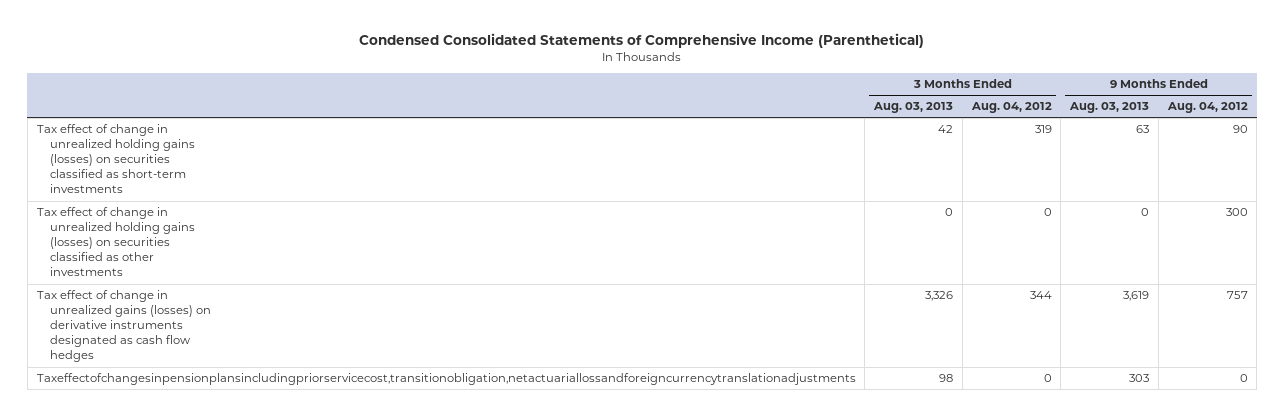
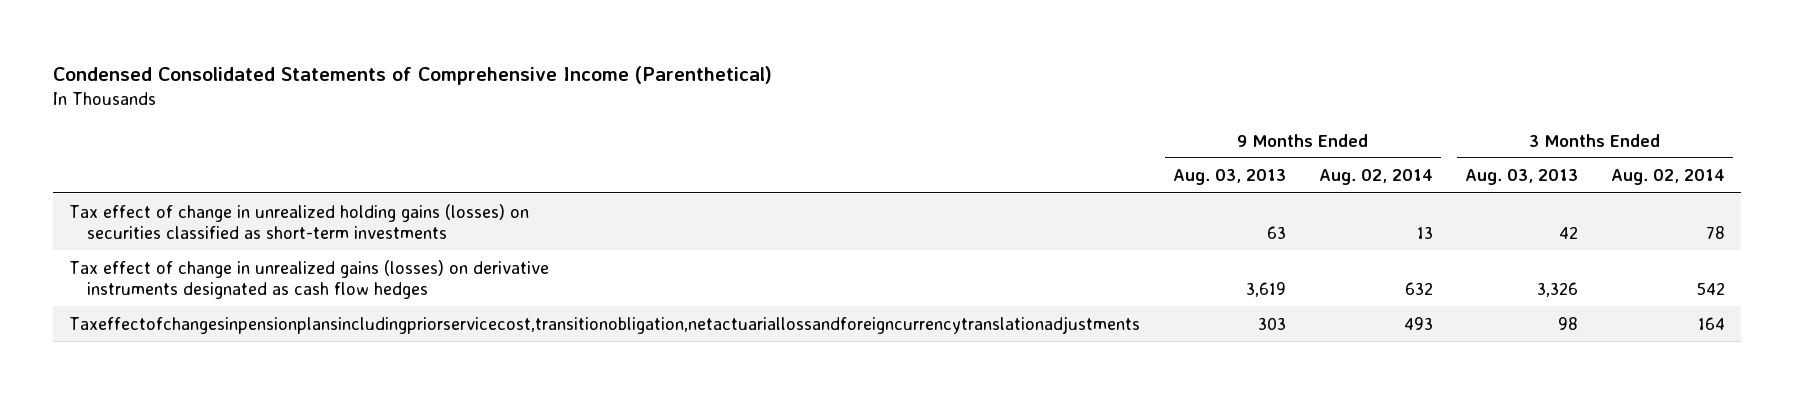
[970,102,1052,114] Aug. 04, 2012 -> none
[1166,102,1248,114] Aug. 04, 2012 -> none
none -> [1318,169,1433,186] Aug. 02, 2014
none -> [1610,169,1725,186] Aug. 02, 2014
[36,207,196,277] Tax effect of change in unrealized holding gains (losses) on securities classified as other investments -> none

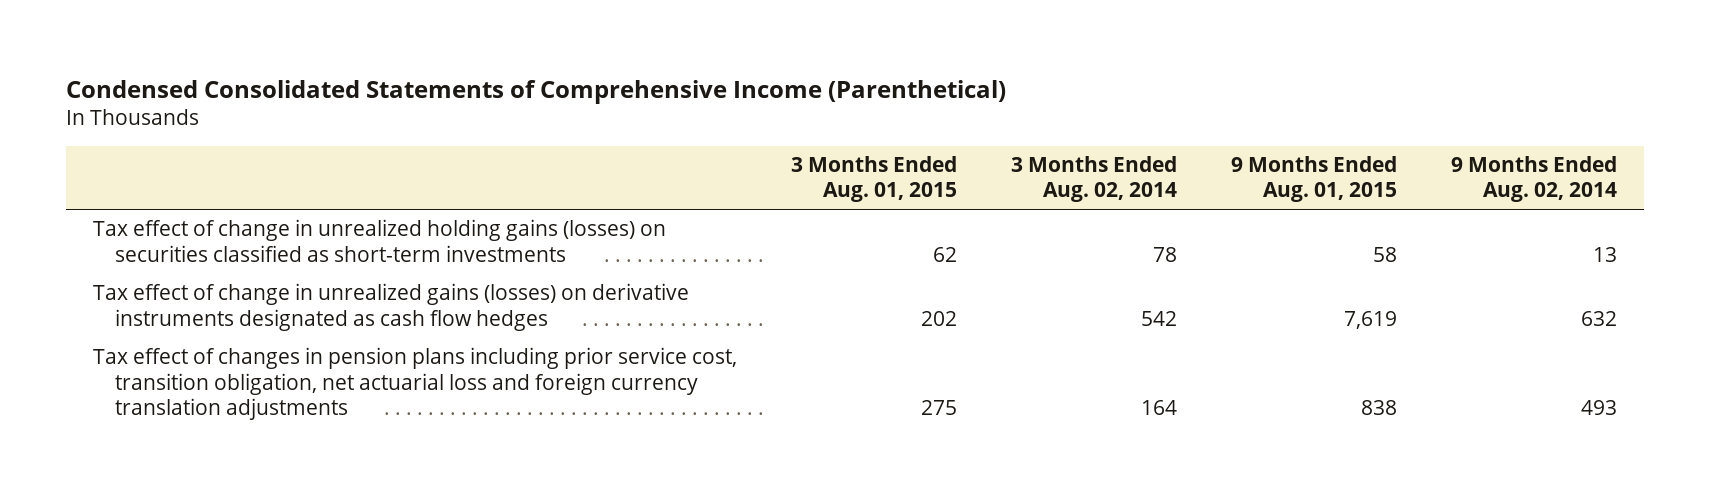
[1173,169,1287,186] Aug. 03, 2013 -> none
[1465,169,1579,186] Aug. 03, 2013 -> none
none -> [791,155,958,203] 3 Months Ended Aug. 01, 2015
none -> [1230,155,1397,203] 9 Months Ended Aug. 01, 2015
[69,315,1141,334] Taxeffectofchangesinpensionplansincludingpriorservicecost,transitionobligation,netactuariallossandforeigncurrencytranslationadjustments -> [93,347,738,421] Tax effect of changes in pension plans including prior service cost, transition obligation, net actuarial loss and foreign currency translation adjustments

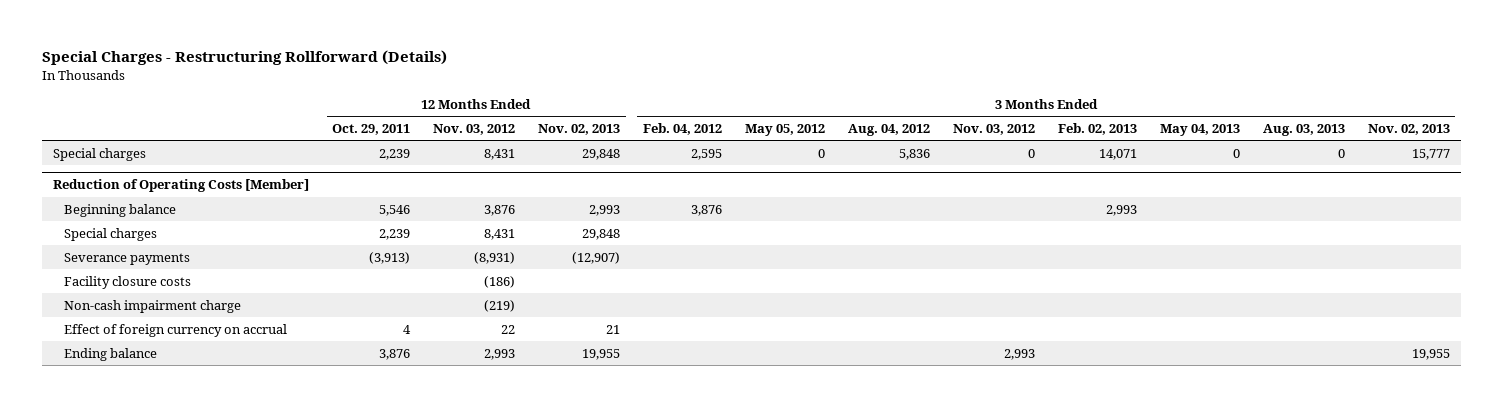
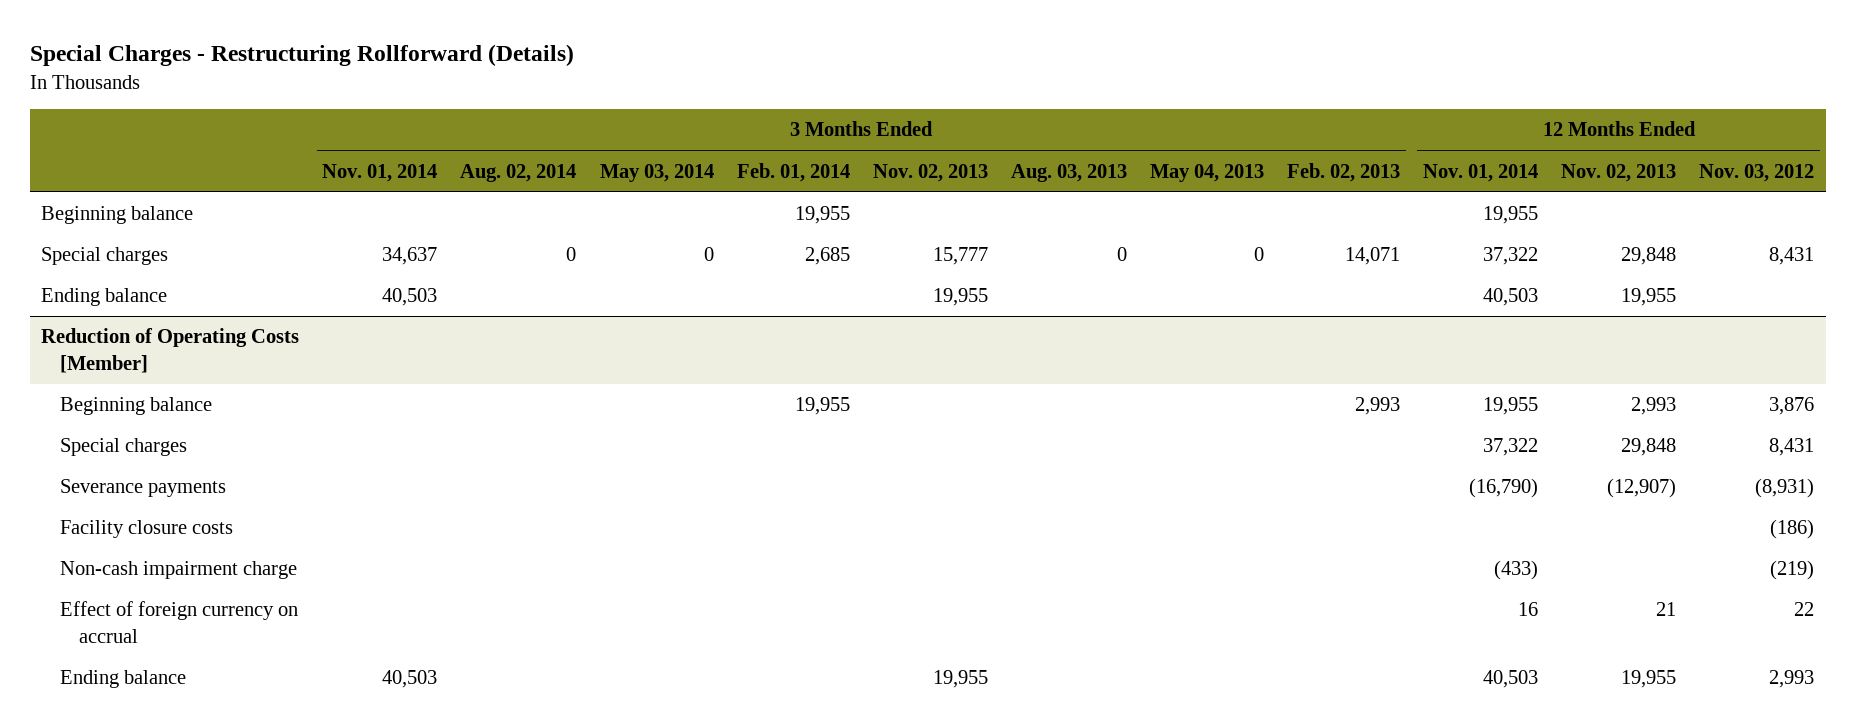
[332,124,411,136] Oct. 29, 2011 -> none
[643,123,723,136] Feb. 04, 2012 -> none
[745,124,826,137] May 05, 2012 -> none
[847,124,930,137] Aug. 04, 2012 -> none
[952,124,1035,136] Nov. 03, 2012 -> none
none -> [322,163,438,182] Nov. 01, 2014
none -> [460,163,577,182] Aug. 02, 2014
none -> [599,163,714,182] May 03, 2014
none -> [736,162,850,182] Feb. 01, 2014
none -> [1423,163,1539,182] Nov. 01, 2014
none -> [41,206,194,225] Beginning balance
none -> [41,288,168,307] Ending balance

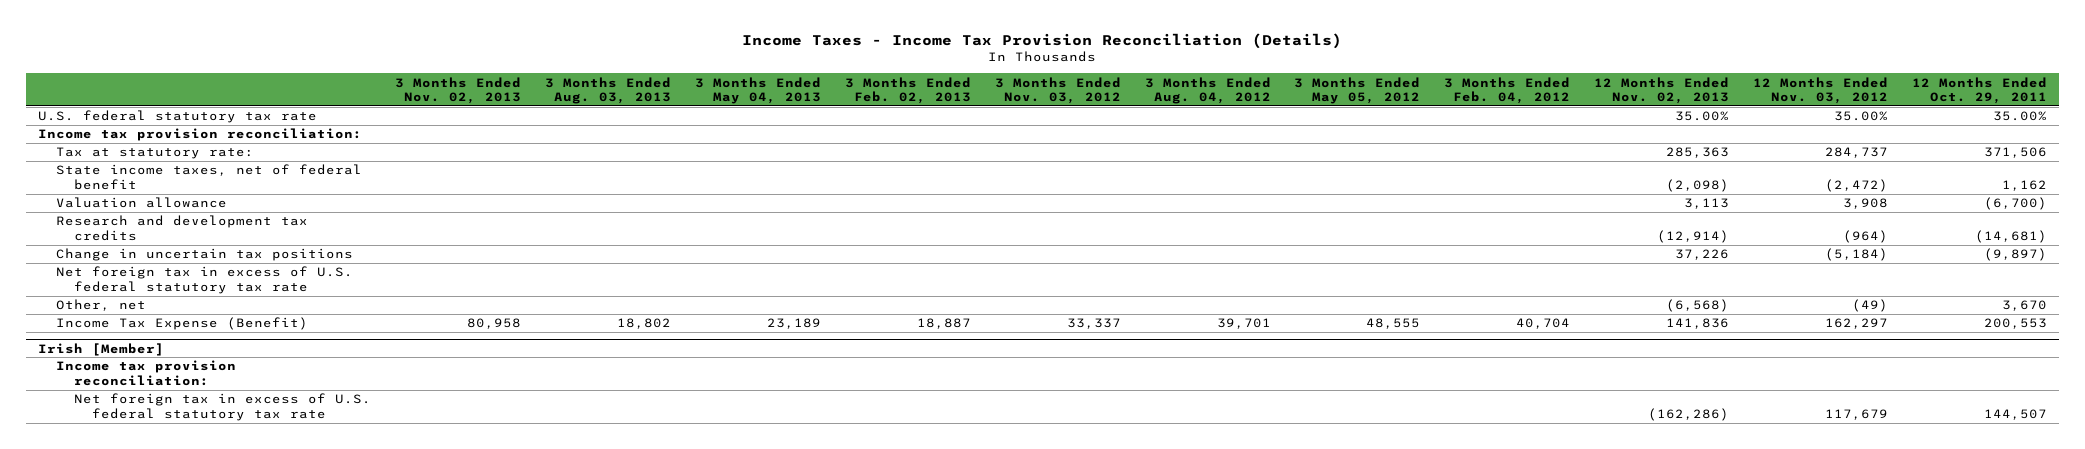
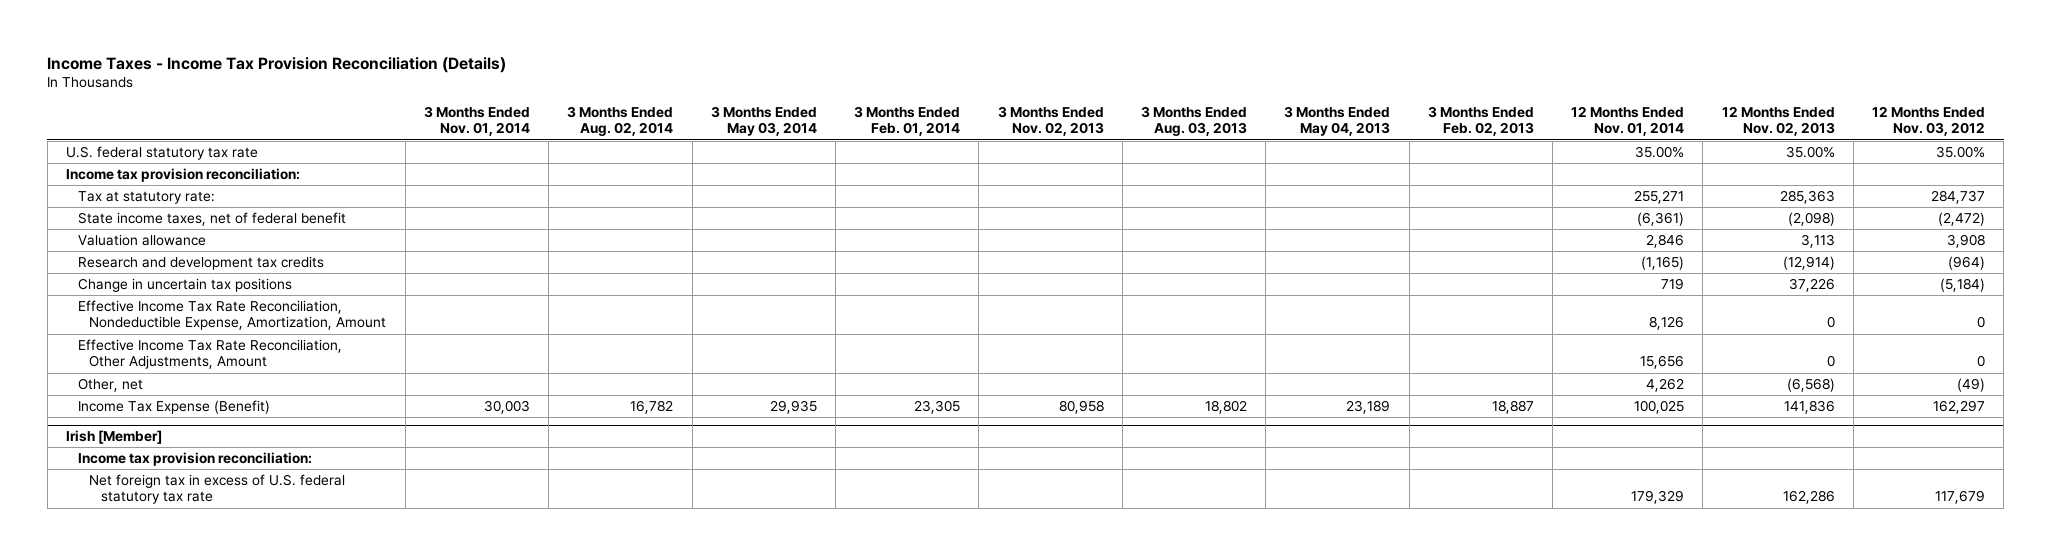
[994,76,1121,105] 3 Months Ended Nov. 03, 2012 -> none
[1144,76,1271,105] 3 Months Ended Aug. 04, 2012 -> none
[1294,76,1421,105] 3 Months Ended May 05, 2012 -> none
[1444,76,1571,105] 3 Months Ended Feb. 04, 2012 -> none
[1912,76,2048,105] 12 Months Ended Oct. 29, 2011 -> none
none -> [423,106,530,137] 3 Months Ended Nov. 01, 2014
none -> [567,106,674,137] 3 Months Ended Aug. 02, 2014
none -> [710,106,817,137] 3 Months Ended May 03, 2014
none -> [854,106,961,137] 3 Months Ended Feb. 01, 2014
none -> [1571,106,1685,137] 12 Months Ended Nov. 01, 2014
[55,266,353,294] Net foreign tax in excess of U.S. federal statutory tax rate -> none
none -> [77,300,387,331] Effective Income Tax Rate Reconciliation, Nondeductible Expense, Amortization, Amount
none -> [77,339,342,370] Effective Income Tax Rate Reconciliation, Other Adjustments, Amount
[1648,407,1730,421] (162,286) -> [1782,490,1835,505] 162,286

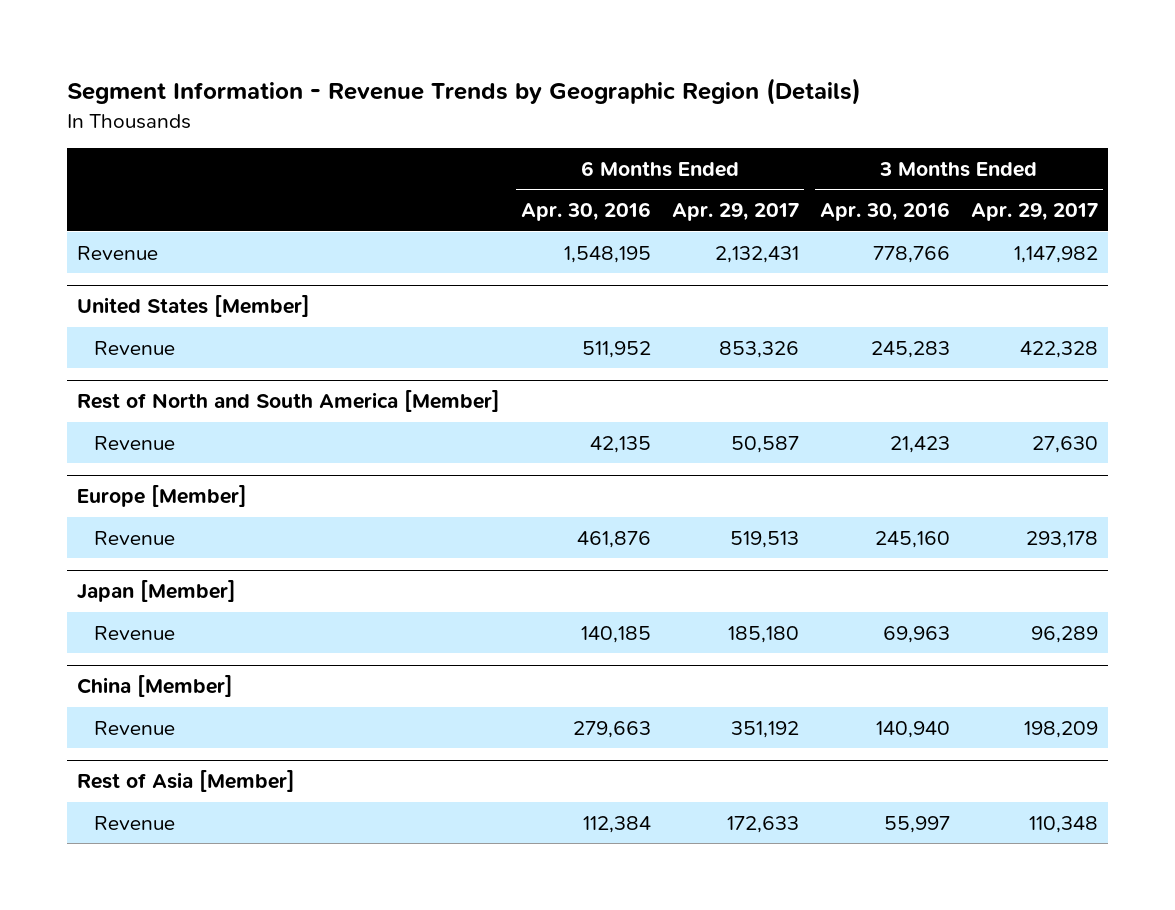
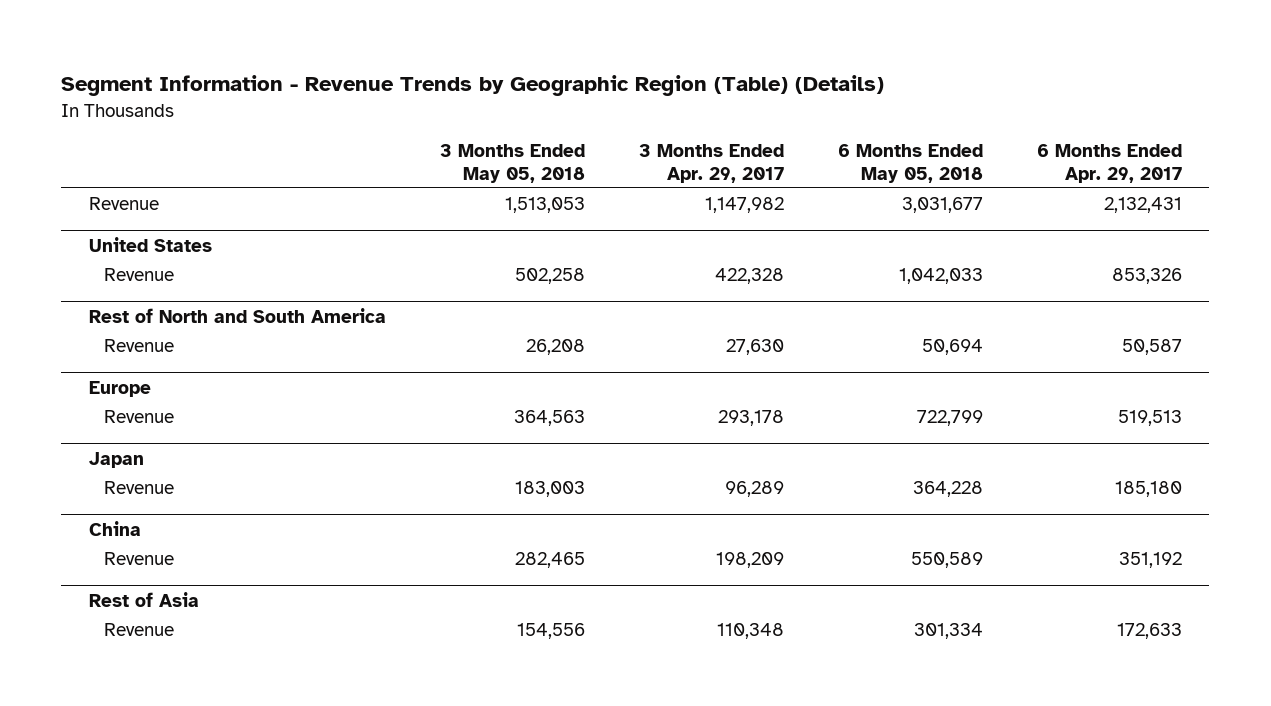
[66,78,861,106] Segment Information - Revenue Trends by Geographic Region (Details) -> [61,75,885,97] Segment Information - Revenue Trends by Geographic Region (Table) (Details)
[521,202,652,222] Apr. 30, 2016 -> none
[820,202,951,222] Apr. 30, 2016 -> none
none -> [439,144,585,183] 3 Months Ended May 05, 2018
none -> [838,144,984,183] 6 Months Ended May 05, 2018
[77,295,311,318] United States [Member] -> [88,236,212,252] United States
[77,390,501,413] Rest of North and South America [Member] -> [88,307,386,323] Rest of North and South America
[77,485,248,508] Europe [Member] -> [88,380,151,397] Europe
[77,580,237,603] Japan [Member] -> [88,451,144,468] Japan
[77,675,234,698] China [Member] -> [88,520,141,536] China
[77,770,296,793] Rest of Asia [Member] -> [88,591,199,607] Rest of Asia

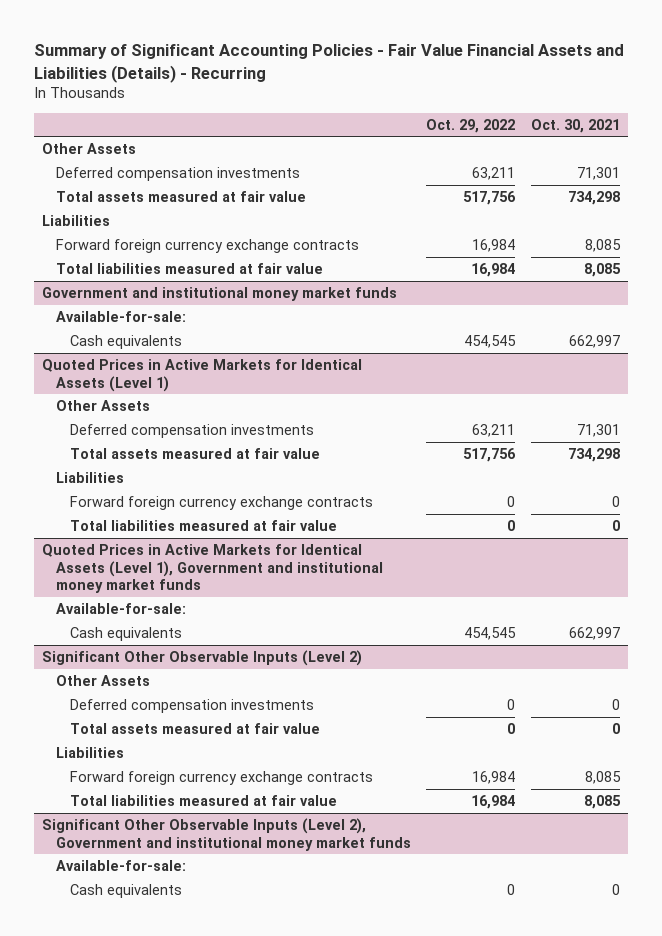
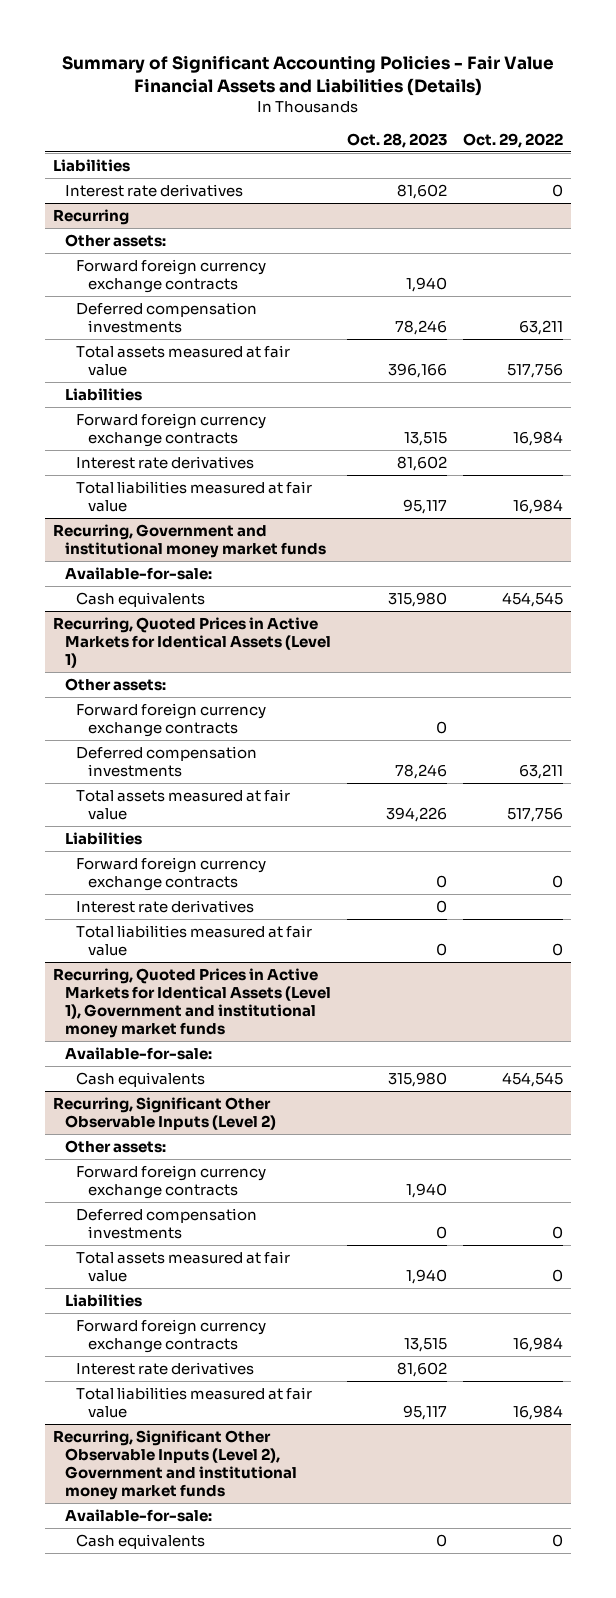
[34,44,625,83] Summary of Significant Accounting Policies - Fair Value Financial Assets and Liabilities (Details) - Recurring -> [62,54,555,96] Summary of Significant Accounting Policies - Fair Value Financial Assets and Liabilities (Details)
[531,118,621,133] Oct. 30, 2021 -> none
none -> [346,132,447,148] Oct. 28, 2023
none -> [53,158,131,172] Liabilities
none -> [64,183,243,197] Interest rate derivatives
none -> [53,208,130,225] Recurring
[41,143,136,155] Other Assets -> [64,233,166,247] Other assets:
none -> [76,258,267,293] Forward foreign currency exchange contracts
none -> [76,455,255,469] Interest rate derivatives
[41,287,397,302] Government and institutional money market funds -> [53,523,326,558] Recurring, Government and institutional money market funds
[41,359,362,392] Quoted Prices in Active Markets for Identical Assets (Level 1) -> [53,616,331,668] Recurring, Quoted Prices in Active Markets for Identical Assets (Level 1)
[55,400,150,412] Other Assets -> [64,677,166,691] Other assets:
none -> [76,702,267,737] Forward foreign currency exchange contracts
none -> [76,899,255,913] Interest rate derivatives
[41,544,383,594] Quoted Prices in Active Markets for Identical Assets (Level 1), Government and institutional money market funds -> [53,967,331,1039] Recurring, Quoted Prices in Active Markets for Identical Assets (Level 1), Government and institutional money market funds
[41,650,362,667] Significant Other Observable Inputs (Level 2) -> [53,1096,276,1130] Recurring, Significant Other Observable Inputs (Level 2)
[55,675,150,687] Other Assets -> [64,1139,166,1153] Other assets:
none -> [76,1164,267,1199] Forward foreign currency exchange contracts
none -> [76,1361,255,1375] Interest rate derivatives
[41,818,411,851] Significant Other Observable Inputs (Level 2), Government and institutional money market funds -> [53,1429,297,1501] Recurring, Significant Other Observable Inputs (Level 2), Government and institutional money market funds

